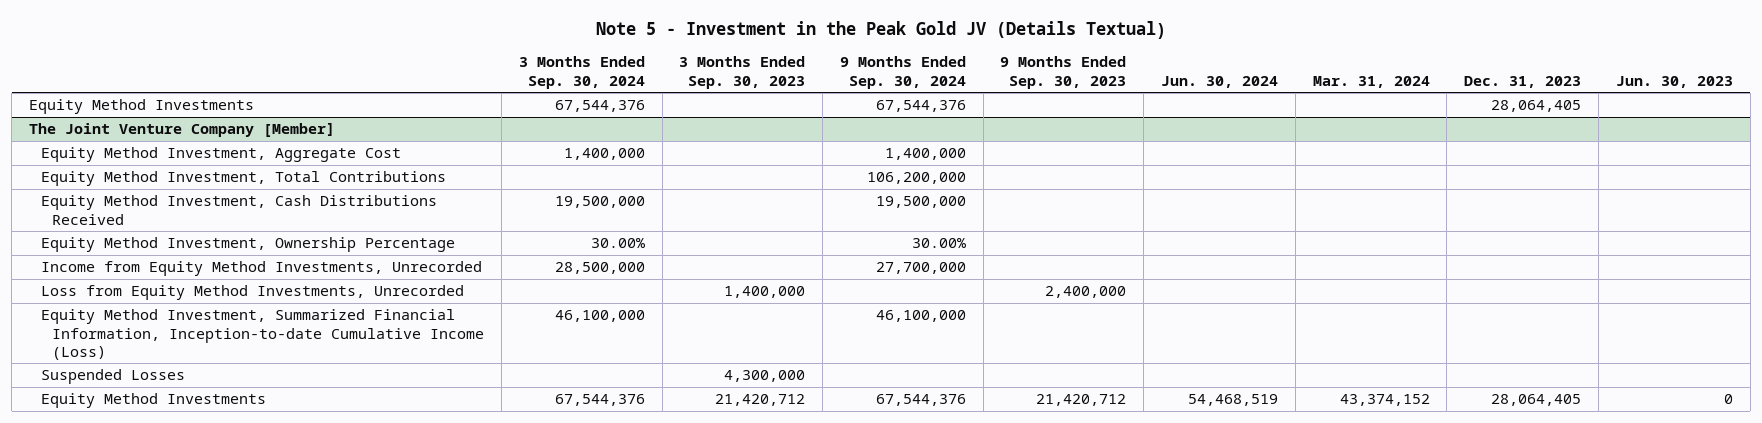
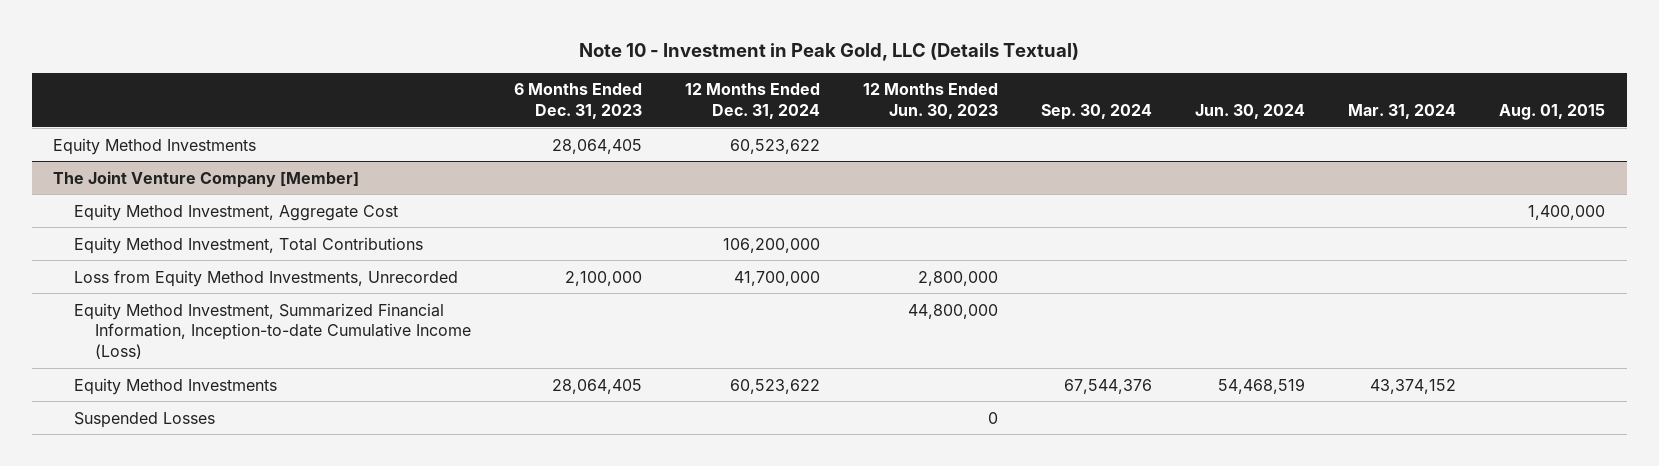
[596,21,1167,40] Note 5 - Investment in the Peak Gold JV (Details Textual) -> [579,42,1080,61] Note 10 - Investment in Peak Gold, LLC (Details Textual)
[518,56,645,89] 3 Months Ended Sep. 30, 2024 -> none
[679,56,806,89] 3 Months Ended Sep. 30, 2023 -> none
[839,56,966,89] 9 Months Ended Sep. 30, 2024 -> none
[1000,56,1127,89] 9 Months Ended Sep. 30, 2023 -> none
[1464,75,1582,88] Dec. 31, 2023 -> none
[1615,75,1733,88] Jun. 30, 2023 -> none
none -> [513,83,642,120] 6 Months Ended Dec. 31, 2023
none -> [684,83,820,120] 12 Months Ended Dec. 31, 2024
none -> [862,83,998,120] 12 Months Ended Jun. 30, 2023
none -> [1041,104,1153,121] Sep. 30, 2024
none -> [1499,104,1606,121] Aug. 01, 2015
[40,195,437,225] Equity Method Investment, Cash Distributions Received -> none
[40,237,455,253] Equity Method Investment, Ownership Percentage -> none
[40,261,482,277] Income from Equity Method Investments, Unrecorded -> none
[40,369,185,385] Suspended Losses -> [73,411,215,428] Suspended Losses

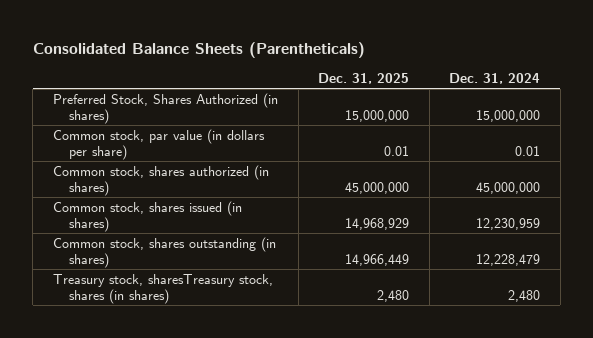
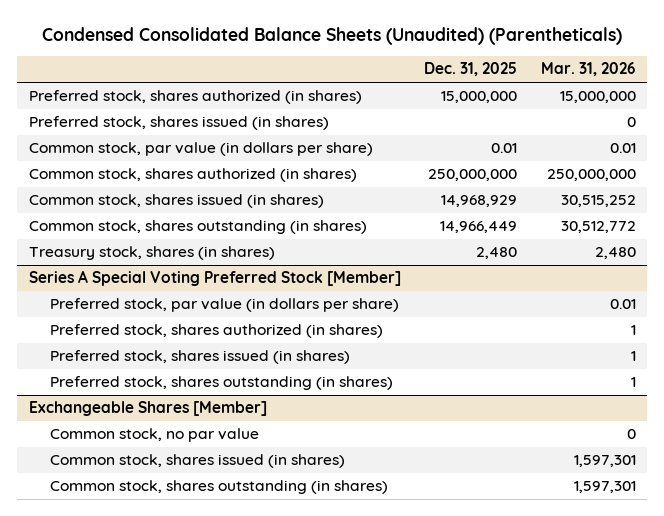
[32,42,365,59] Consolidated Balance Sheets (Parentheticals) -> [42,26,623,45] Condensed Consolidated Balance Sheets (Unaudited) (Parentheticals)
[449,72,541,84] Dec. 31, 2024 -> none
none -> [540,62,636,77] Mar. 31, 2026
[52,93,278,124] Preferred Stock, Shares Authorized (in shares) -> [28,90,362,105] Preferred stock, shares authorized (in shares)
none -> [28,116,329,131] Preferred stock, shares issued (in shares)
[345,181,410,194] 45,000,000 -> [428,169,518,182] 250,000,000
[52,274,273,304] Treasury stock, sharesTreasury stock, shares (in shares) -> [28,246,275,261] Treasury stock, shares (in shares)
none -> [28,270,401,287] Series A Special Voting Preferred Stock [Member]
none -> [49,298,399,313] Preferred stock, par value (in dollars per share)
none -> [49,324,383,339] Preferred stock, shares authorized (in shares)
none -> [49,350,350,365] Preferred stock, shares issued (in shares)
none -> [49,376,393,391] Preferred stock, shares outstanding (in shares)
none -> [28,401,267,417] Exchangeable Shares [Member]
none -> [49,428,259,443] Common stock, no par value
none -> [49,454,345,469] Common stock, shares issued (in shares)
none -> [49,480,388,495] Common stock, shares outstanding (in shares)

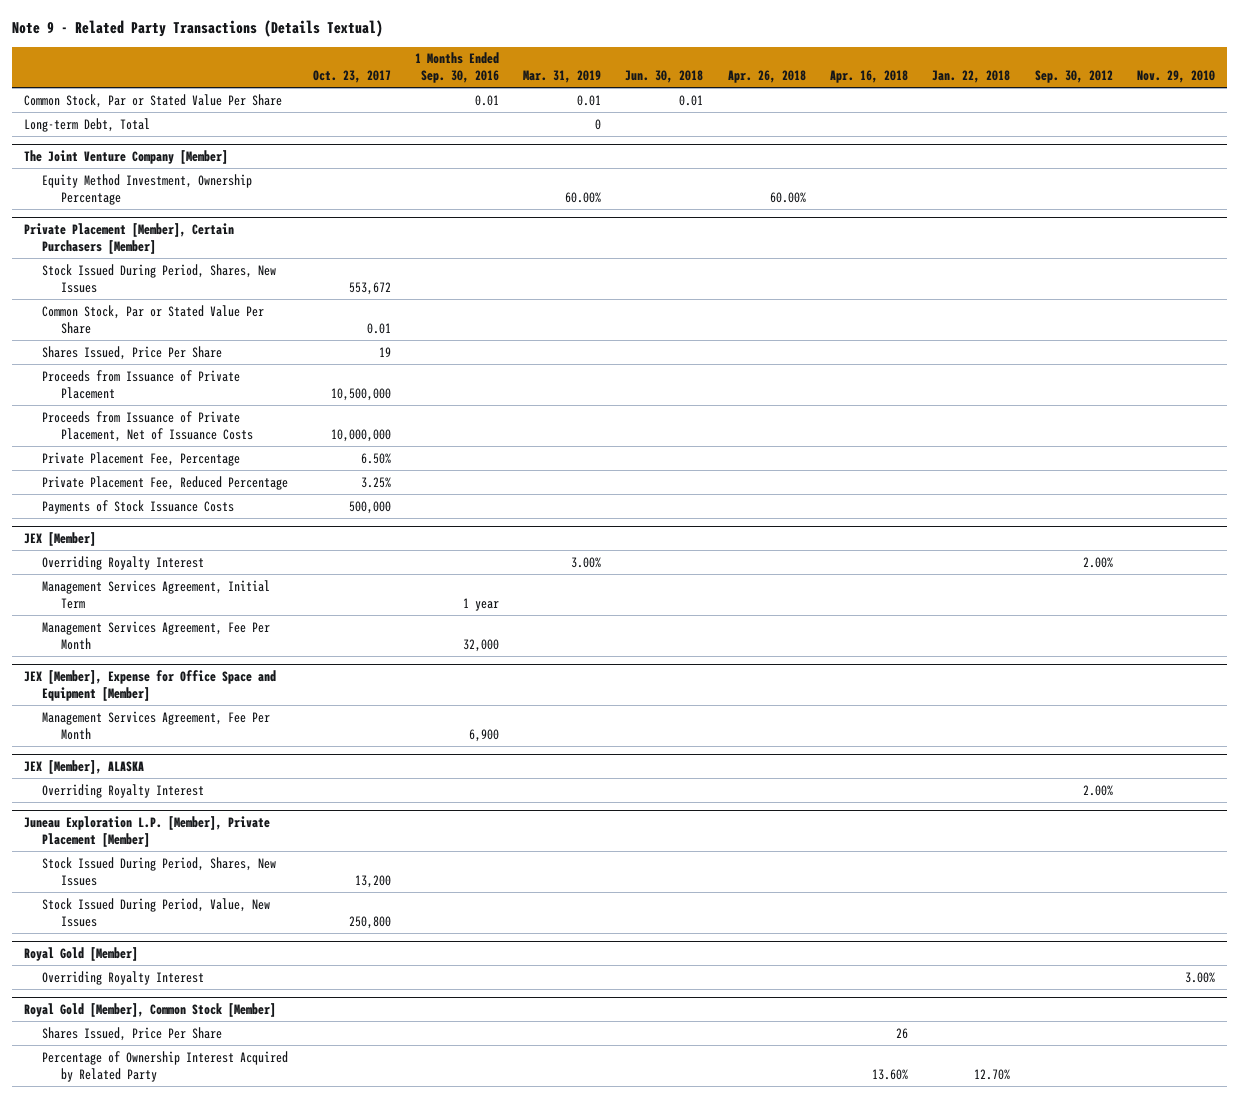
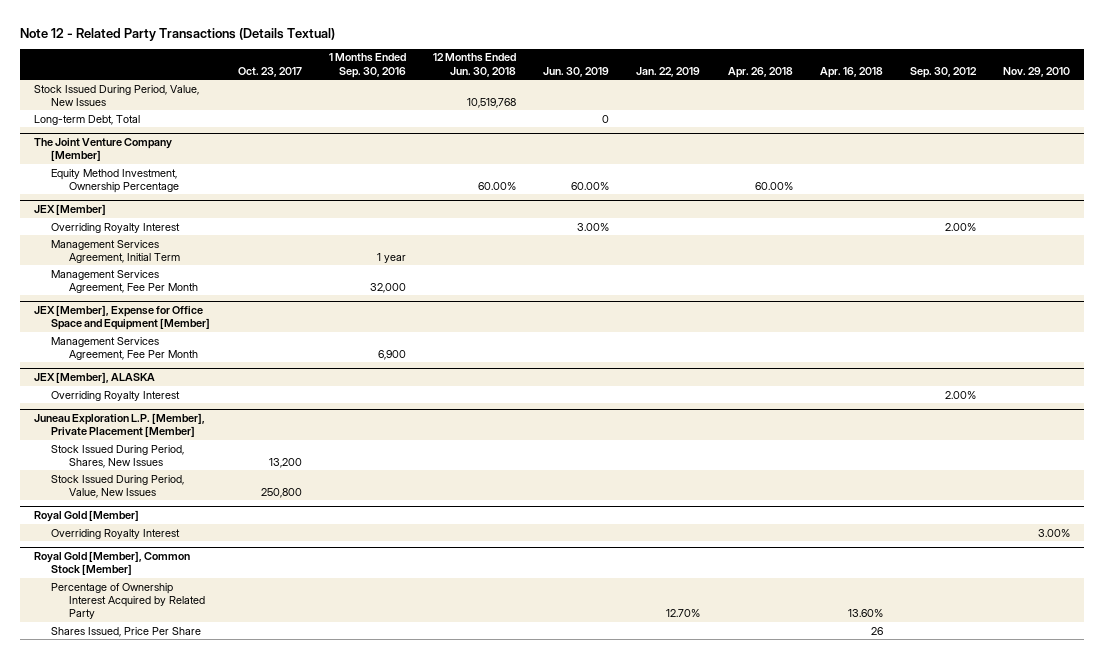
[12,20,384,38] Note 9 - Related Party Transactions (Details Textual) -> [20,27,336,41] Note 12 - Related Party Transactions (Details Textual)
[523,70,602,84] Mar. 31, 2019 -> none
[625,70,704,84] Jun. 30, 2018 -> none
[932,70,1011,84] Jan. 22, 2018 -> none
none -> [432,53,516,77] 12 Months Ended Jun. 30, 2018
none -> [543,66,610,77] Jun. 30, 2019
none -> [636,66,701,77] Jan. 22, 2019
[24,93,283,108] Common Stock, Par or Stated Value Per Share -> none
none -> [33,84,199,106] Stock Issued During Period, Value, New Issues
[24,223,235,255] Private Placement [Member], Certain Purchasers [Member] -> none
[42,263,277,293] Stock Issued During Period, Shares, New Issues -> none
[42,304,265,334] Common Stock, Par or Stated Value Per Share -> none
[42,345,223,360] Shares Issued, Price Per Share -> none
[42,369,241,399] Proceeds from Issuance of Private Placement -> none
[42,410,253,442] Proceeds from Issuance of Private Placement, Net of Issuance Costs -> none
[42,451,241,466] Private Placement Fee, Percentage -> none
[42,475,289,490] Private Placement Fee, Reduced Percentage -> none
[42,499,235,514] Payments of Stock Issuance Costs -> none
[42,1026,223,1041] Shares Issued, Price Per Share -> [51,626,202,637] Shares Issued, Price Per Share

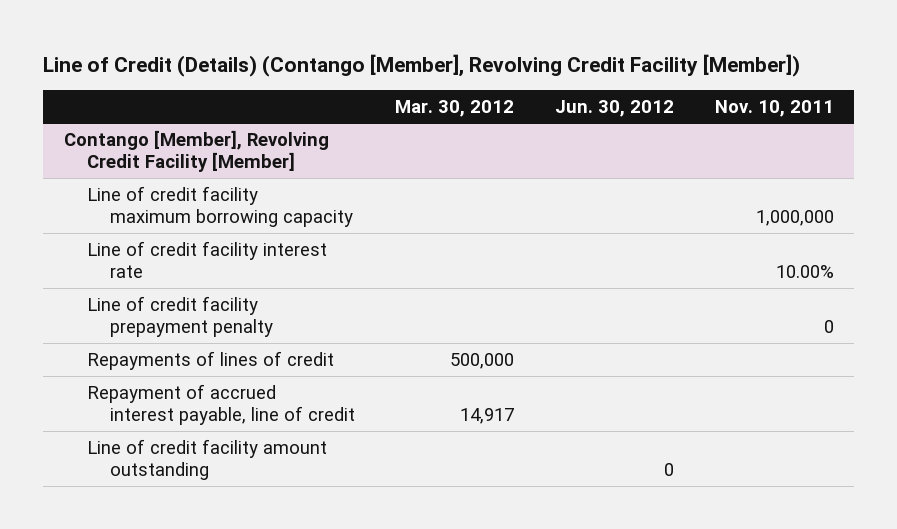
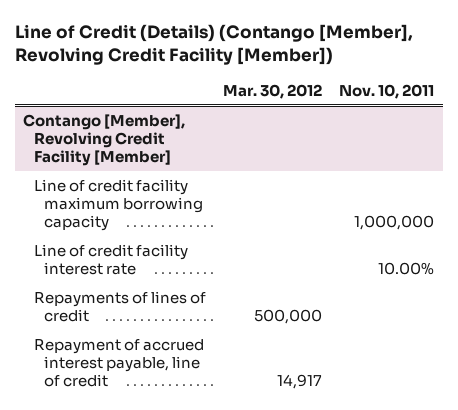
[555,99,675,117] Jun. 30, 2012 -> none
[86,295,273,338] Line of credit facility prepayment penalty -> none
[86,438,327,481] Line of credit facility amount outstanding -> none

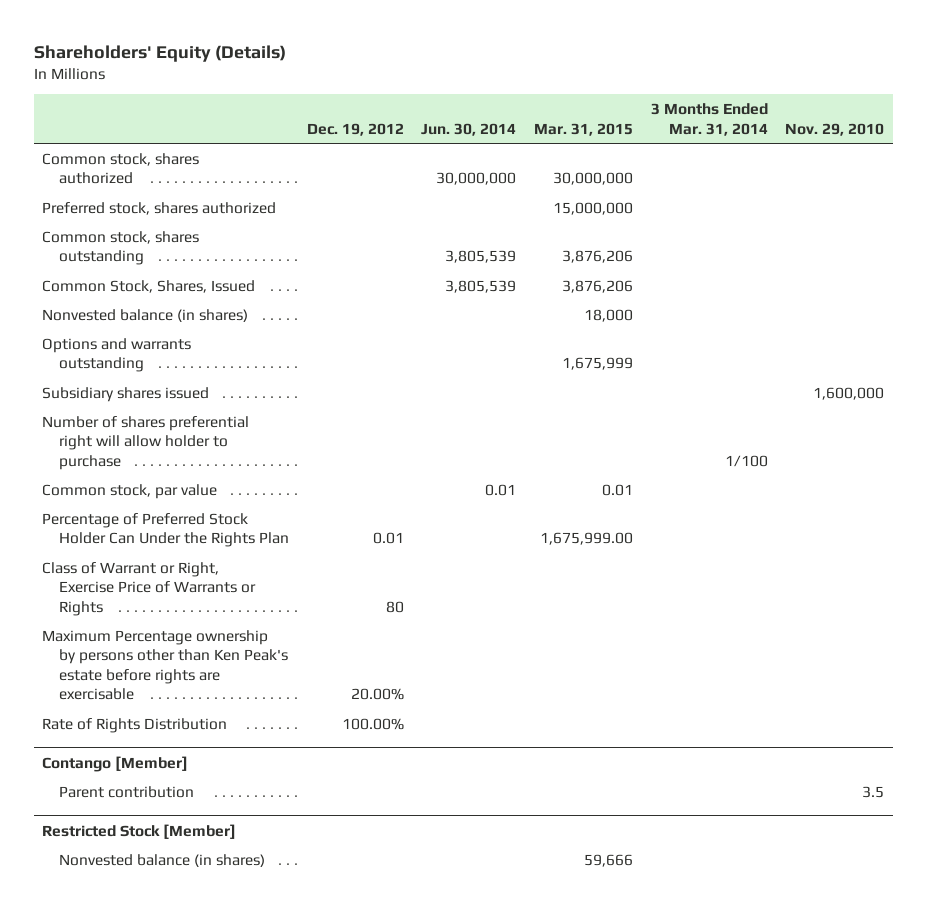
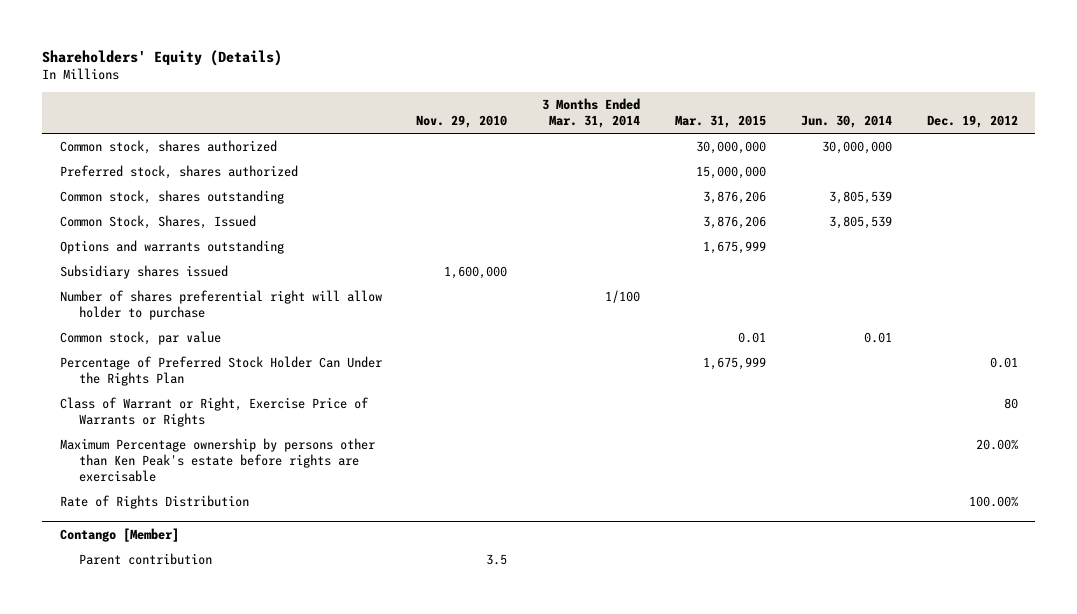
[42,308,249,322] Nonvested balance (in shares) -> none
[540,532,634,546] 1,675,999.00 -> [703,357,767,371] 1,675,999
[42,823,237,839] Restricted Stock [Member] -> none
[59,853,266,867] Nonvested balance (in shares) -> none

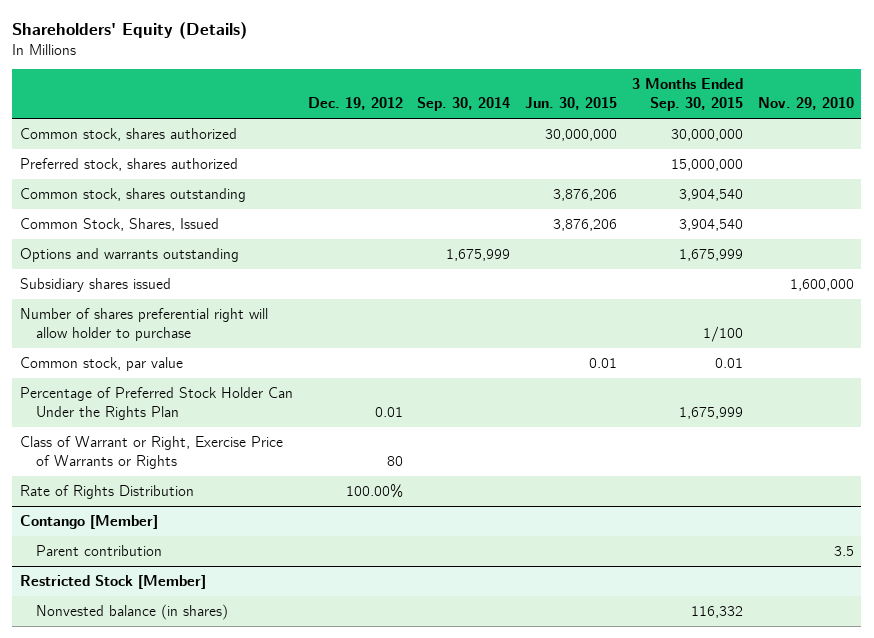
[542,98,641,129] 3 Months Ended Mar. 31, 2014 -> none
[675,115,767,129] Mar. 31, 2015 -> none
[801,115,893,129] Jun. 30, 2014 -> none
none -> [417,97,511,112] Sep. 30, 2014
none -> [525,97,618,111] Jun. 30, 2015
none -> [631,78,743,112] 3 Months Ended Sep. 30, 2015
[59,438,375,482] Maximum Percentage ownership by persons other than Ken Peak's estate before rights are exercisable -> none
none -> [19,575,206,590] Restricted Stock [Member]
none -> [36,604,229,621] Nonvested balance (in shares)

